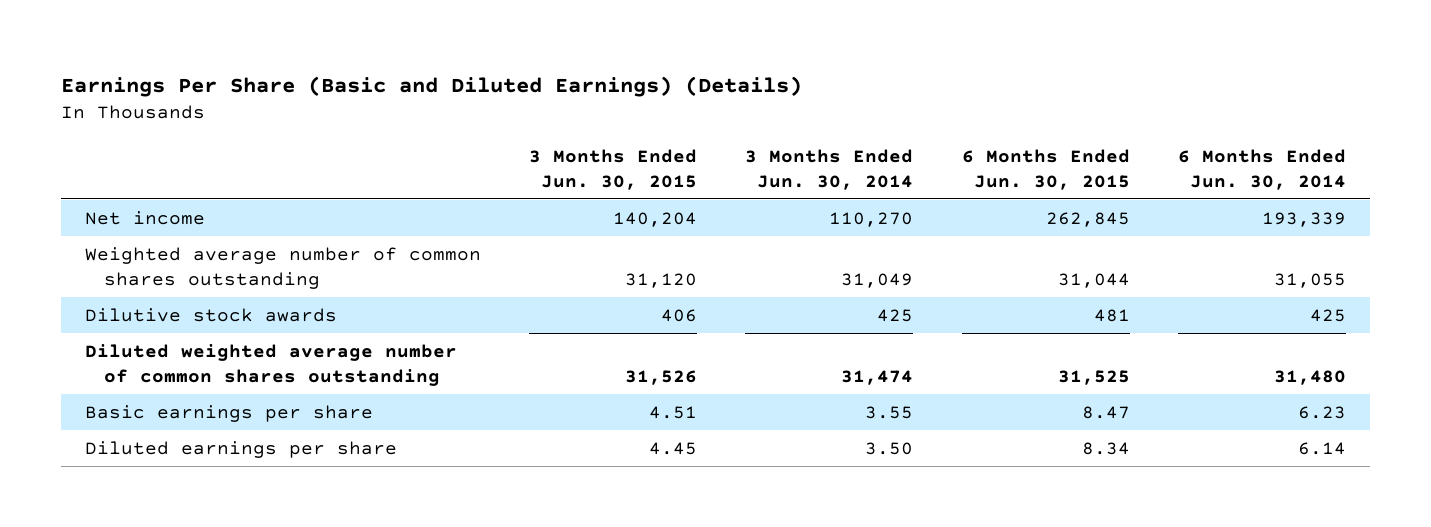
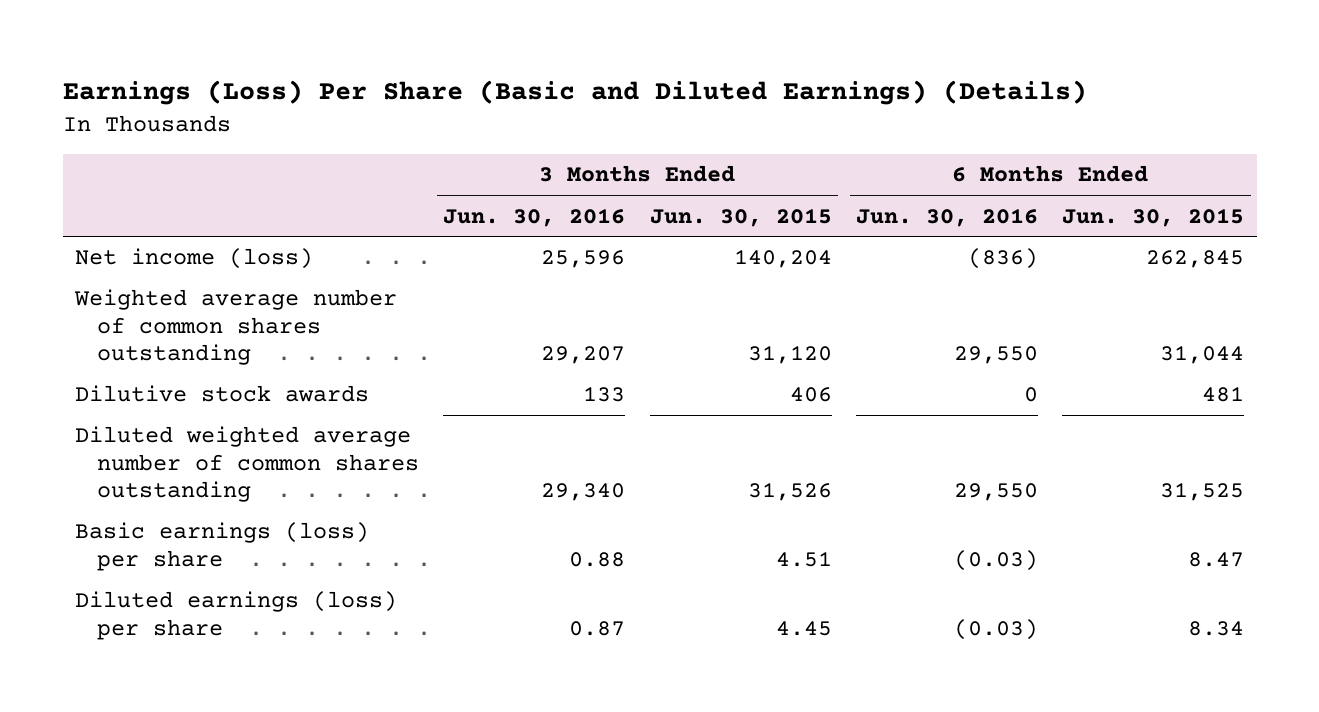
[61,75,803,97] Earnings Per Share (Basic and Diluted Earnings) (Details) -> [62,80,1087,106] Earnings (Loss) Per Share (Basic and Diluted Earnings) (Details)
[745,148,914,190] 3 Months Ended Jun. 30, 2014 -> none
[1177,148,1346,190] 6 Months Ended Jun. 30, 2014 -> none
none -> [443,207,626,227] Jun. 30, 2016
none -> [855,207,1038,227] Jun. 30, 2016
[85,210,206,225] Net income -> [75,248,314,270] Net income (loss)
[85,404,374,422] Basic earnings per share -> [75,522,370,571] Basic earnings (loss) per share
[85,440,398,458] Diluted earnings per share -> [75,591,398,640] Diluted earnings (loss) per share

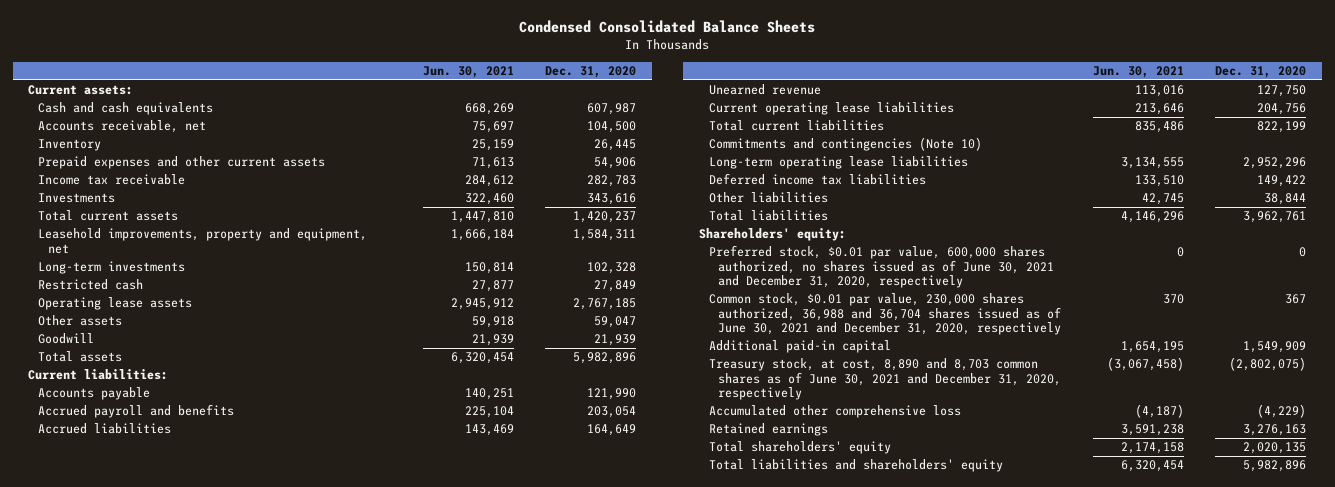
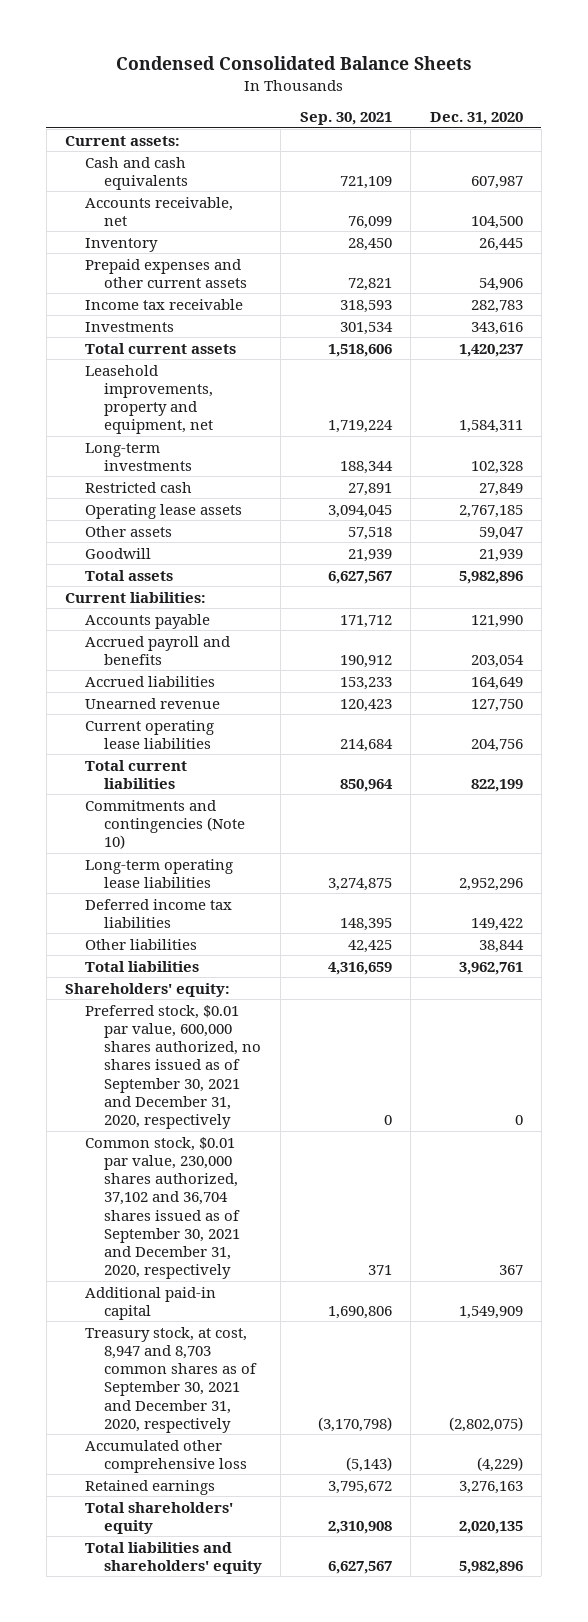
[422,66,514,79] Jun. 30, 2021 -> none
none -> [299,112,392,126] Sep. 30, 2021
[708,245,1055,289] Preferred stock, $0.01 par value, 600,000 shares authorized, no shares issued as of June 30, 2021 and December 31, 2020, respectively -> [84,1004,261,1130] Preferred stock, $0.01 par value, 600,000 shares authorized, no shares issued as of September 30, 2021 and December 31, 2020, respectively
[708,293,1062,336] Common stock, $0.01 par value, 230,000 shares authorized, 36,988 and 36,704 shares issued as of June 30, 2021 and December 31, 2020, respectively -> [84,1136,240,1280] Common stock, $0.01 par value, 230,000 shares authorized, 37,102 and 36,704 shares issued as of September 30, 2021 and December 31, 2020, respectively
[708,358,1062,401] Treasury stock, at cost, 8,890 and 8,703 common shares as of June 30, 2021 and December 31, 2020, respectively -> [84,1326,257,1433] Treasury stock, at cost, 8,947 and 8,703 common shares as of September 30, 2021 and December 31, 2020, respectively

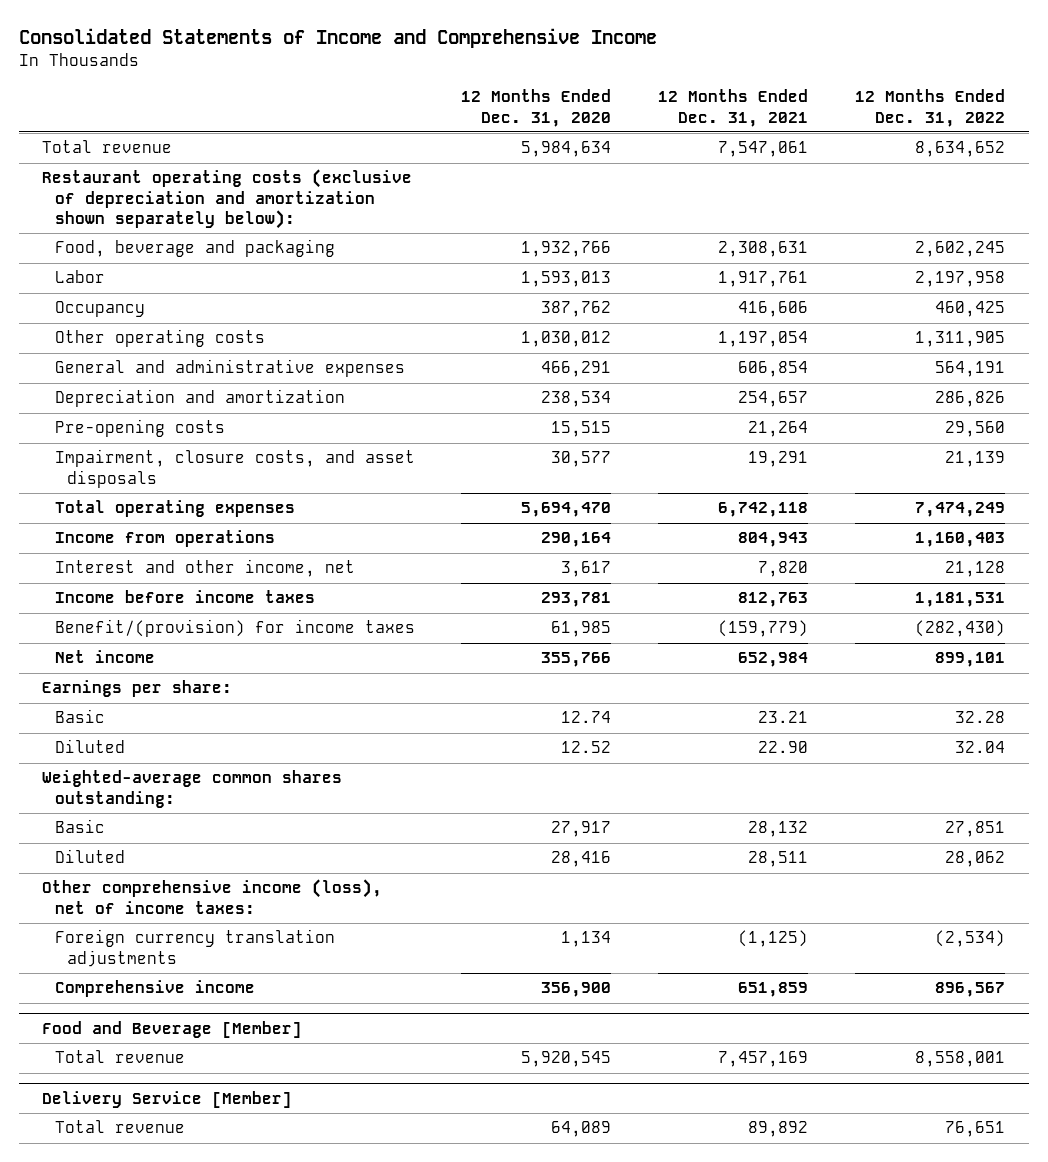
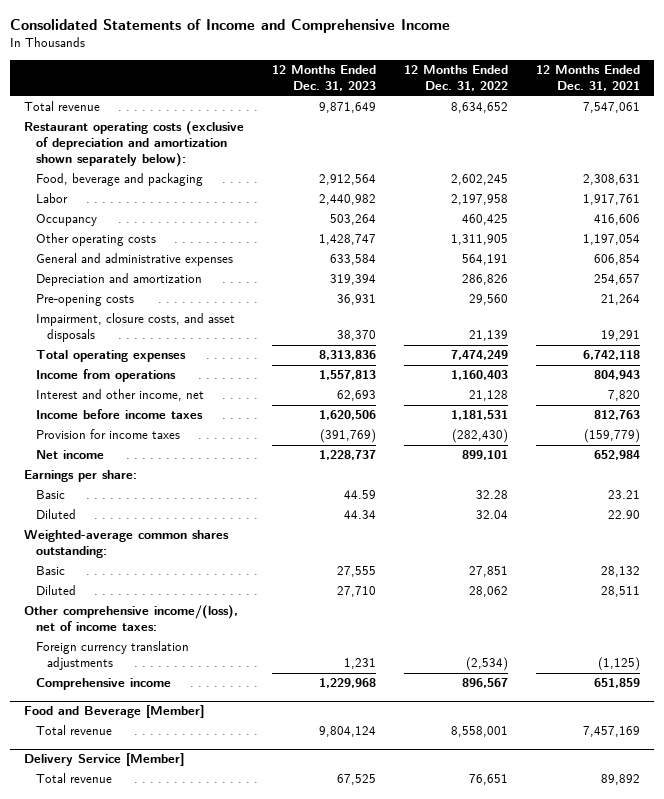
[461,89,612,127] 12 Months Ended Dec. 31, 2020 -> none
none -> [272,65,377,92] 12 Months Ended Dec. 31, 2023
[54,619,415,638] Benefit/(provision) for income taxes -> [35,429,180,440] Provision for income taxes
[42,879,383,914] Other comprehensive income (loss), net of income taxes: -> [24,605,239,632] Other comprehensive income/(loss), net of income taxes:

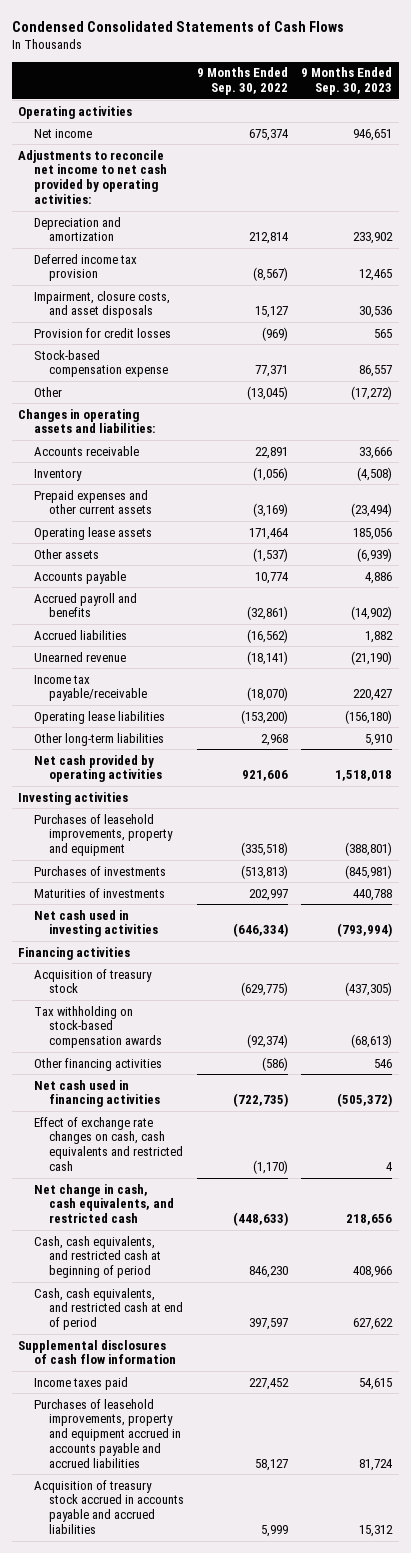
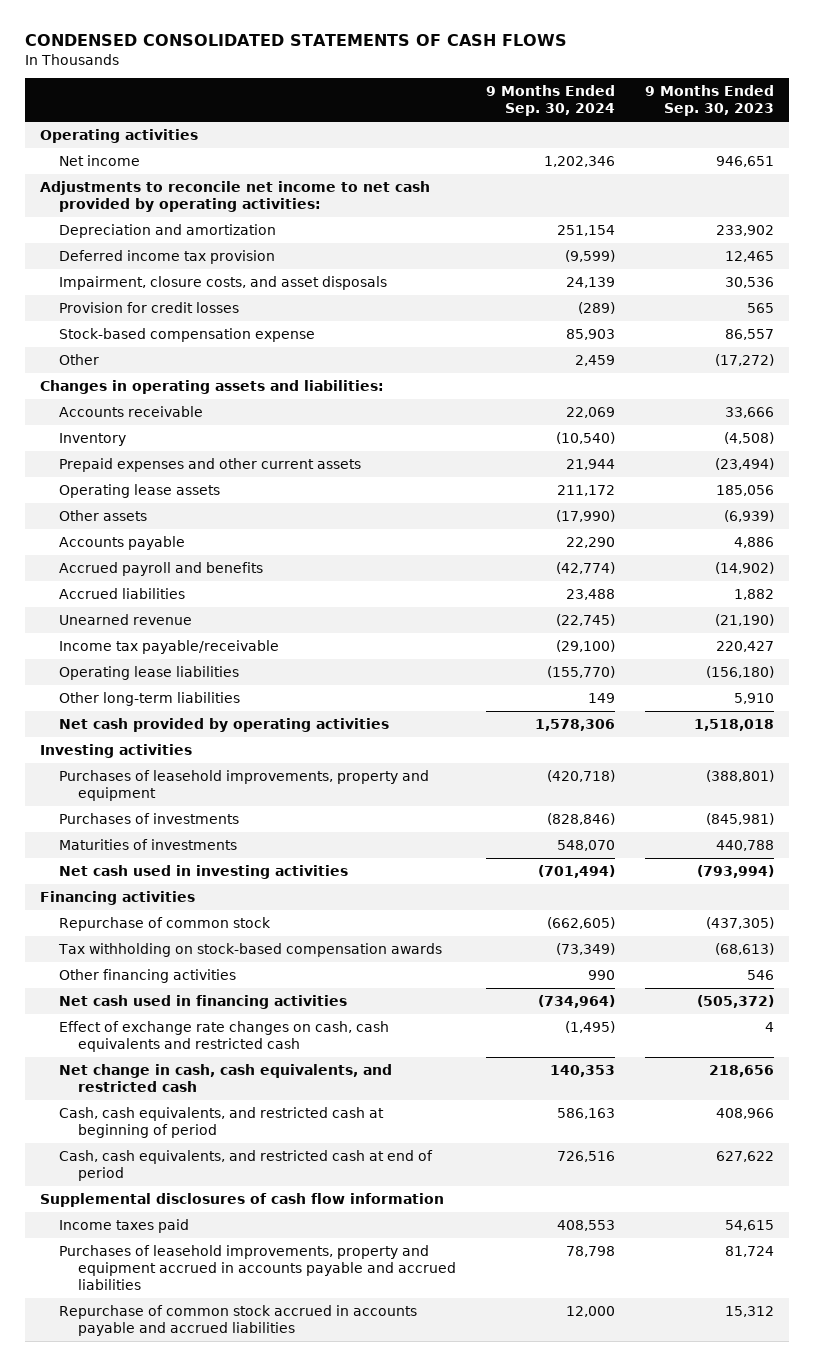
[11,20,344,32] Condensed Consolidated Statements of Cash Flows -> [25,34,568,47] CONDENSED CONSOLIDATED STATEMENTS OF CASH FLOWS
[197,67,289,96] 9 Months Ended Sep. 30, 2022 -> none
none -> [485,85,615,117] 9 Months Ended Sep. 30, 2024
[33,968,152,994] Acquisition of treasury stock -> [59,917,272,932] Repurchase of common stock
[33,1479,184,1535] Acquisition of treasury stock accrued in accounts payable and accrued liabilities -> [59,1305,418,1337] Repurchase of common stock accrued in accounts payable and accrued liabilities

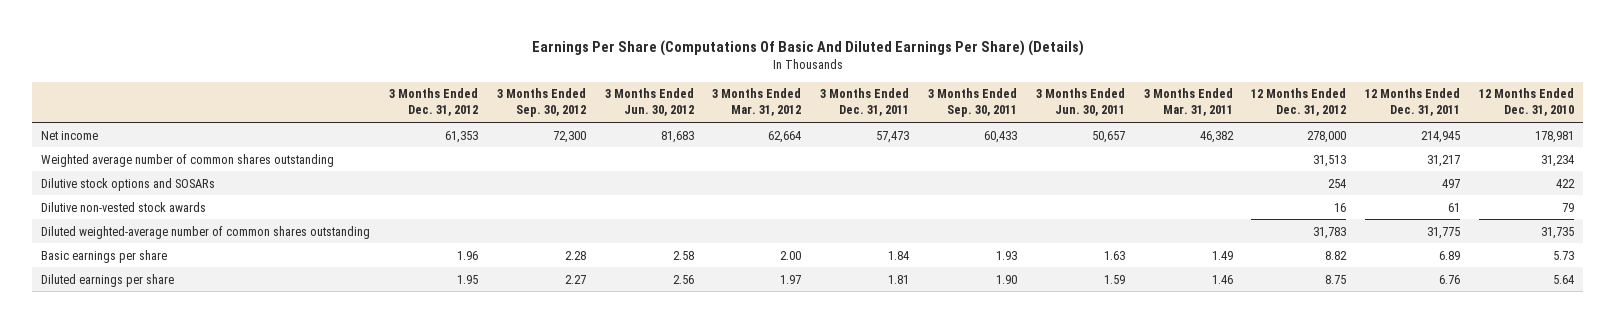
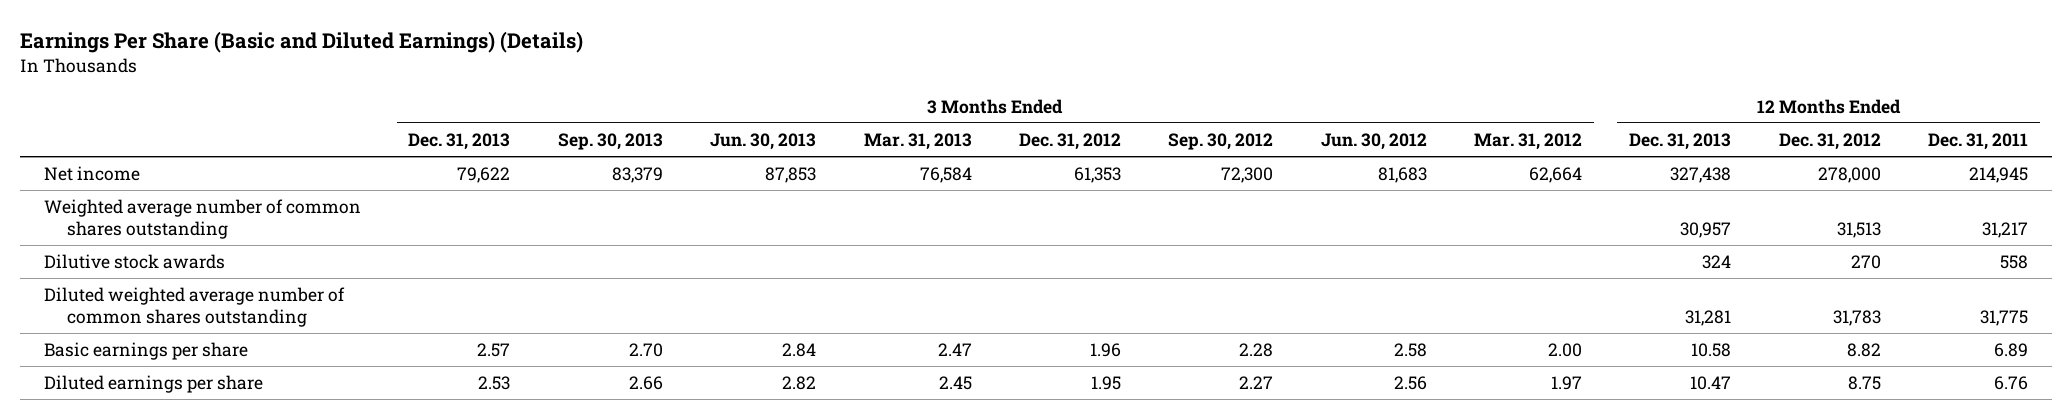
[531,39,1084,56] Earnings Per Share (Computations Of Basic And Diluted Earnings Per Share) (Details) -> [20,30,584,53] Earnings Per Share (Basic and Diluted Earnings) (Details)
[820,88,910,117] 3 Months Ended Dec. 31, 2011 -> none
[927,88,1017,118] 3 Months Ended Sep. 30, 2011 -> none
[1035,88,1125,117] 3 Months Ended Jun. 30, 2011 -> none
[1143,88,1233,117] 3 Months Ended Mar. 31, 2011 -> none
[1478,88,1574,117] 12 Months Ended Dec. 31, 2010 -> none
none -> [408,133,511,151] Dec. 31, 2013
none -> [557,133,663,151] Sep. 30, 2013
none -> [710,133,817,151] Jun. 30, 2013
none -> [863,133,972,151] Mar. 31, 2013
none -> [1629,133,1732,151] Dec. 31, 2013
[41,201,207,212] Dilutive non-vested stock awards -> none
[41,177,216,191] Dilutive stock options and SOSARs -> [44,254,226,270] Dilutive stock awards
[1328,178,1347,188] 254 -> [1850,255,1881,270] 270
[1442,178,1461,188] 497 -> [2000,255,2029,270] 558
[41,225,371,239] Diluted weighted-average number of common shares outstanding -> [44,287,346,327] Diluted weighted average number of common shares outstanding

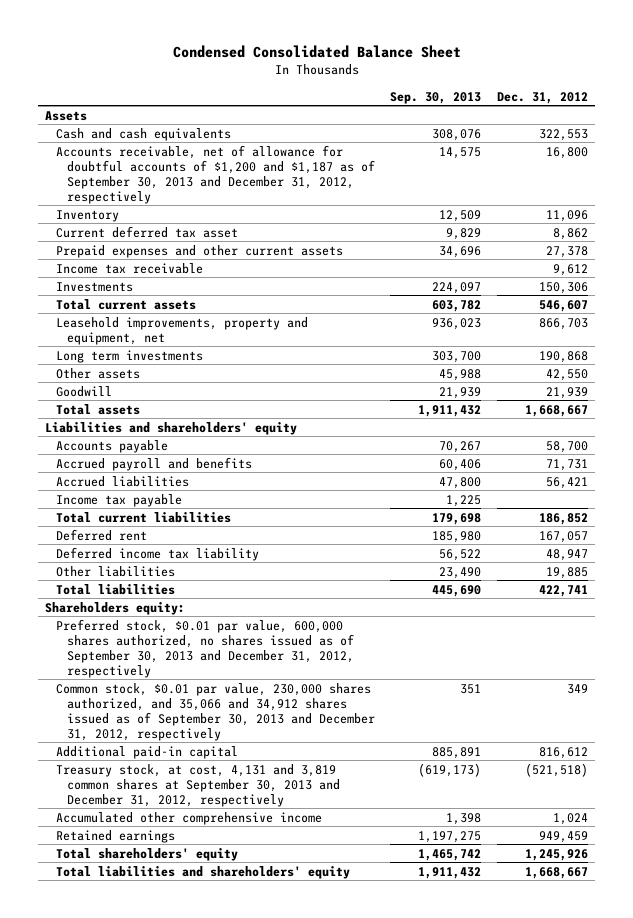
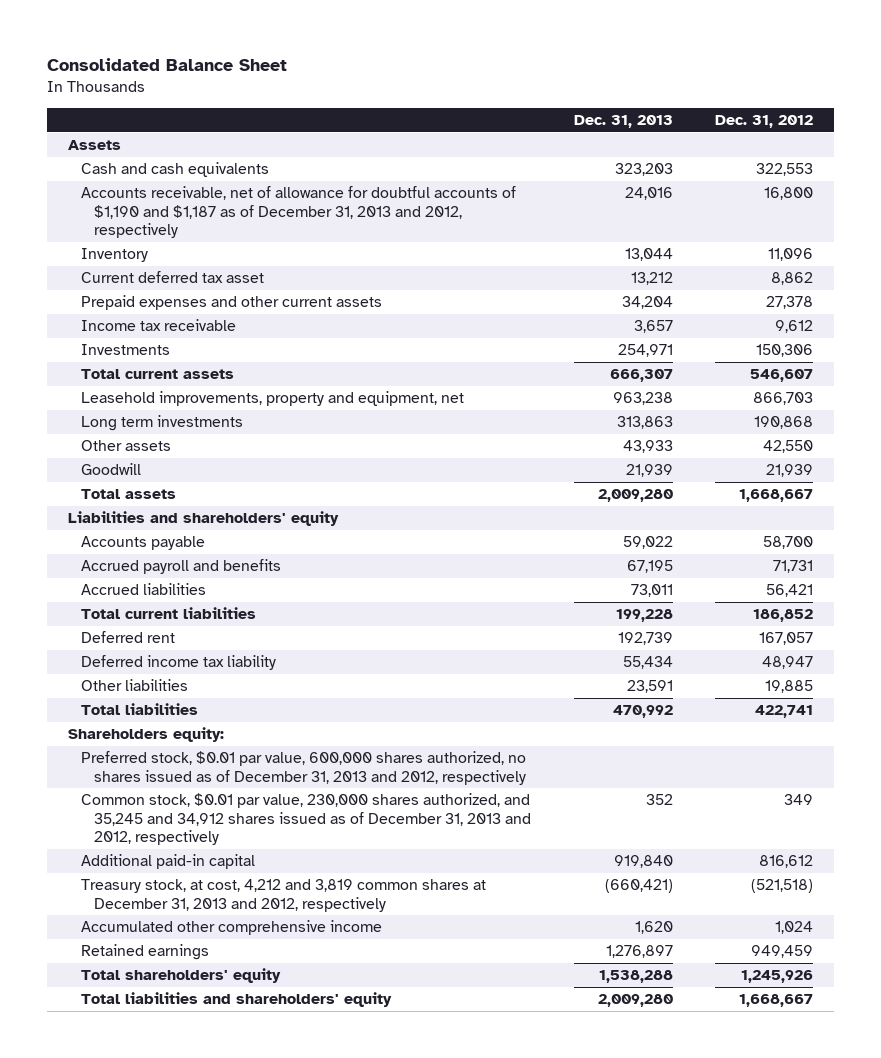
[172,45,461,59] Condensed Consolidated Balance Sheet -> [46,58,287,72] Consolidated Balance Sheet
[390,91,482,104] Sep. 30, 2013 -> none
none -> [573,115,673,129] Dec. 31, 2013
[56,144,375,204] Accounts receivable, net of allowance for doubtful accounts of $1,200 and $1,187 as of September 30, 2013 and December 31, 2012, respectively -> [81,186,517,239] Accounts receivable, net of allowance for doubtful accounts of $1,190 and $1,187 as of December 31, 2013 and 2012, respectively
[56,493,183,507] Income tax payable -> none
[56,618,354,678] Preferred stock, $0.01 par value, 600,000 shares authorized, no shares issued as of September 30, 2013 and December 31, 2012, respectively -> [81,751,527,785] Preferred stock, $0.01 par value, 600,000 shares authorized, no shares issued as of December 31, 2013 and 2012, respectively
[56,682,375,741] Common stock, $0.01 par value, 230,000 shares authorized, and 35,066 and 34,912 shares issued as of September 30, 2013 and December 31, 2012, respectively -> [81,793,532,846] Common stock, $0.01 par value, 230,000 shares authorized, and 35,245 and 34,912 shares issued as of December 31, 2013 and 2012, respectively
[56,763,340,807] Treasury stock, at cost, 4,131 and 3,819 common shares at September 30, 2013 and December 31, 2012, respectively -> [81,879,487,912] Treasury stock, at cost, 4,212 and 3,819 common shares at December 31, 2013 and 2012, respectively

